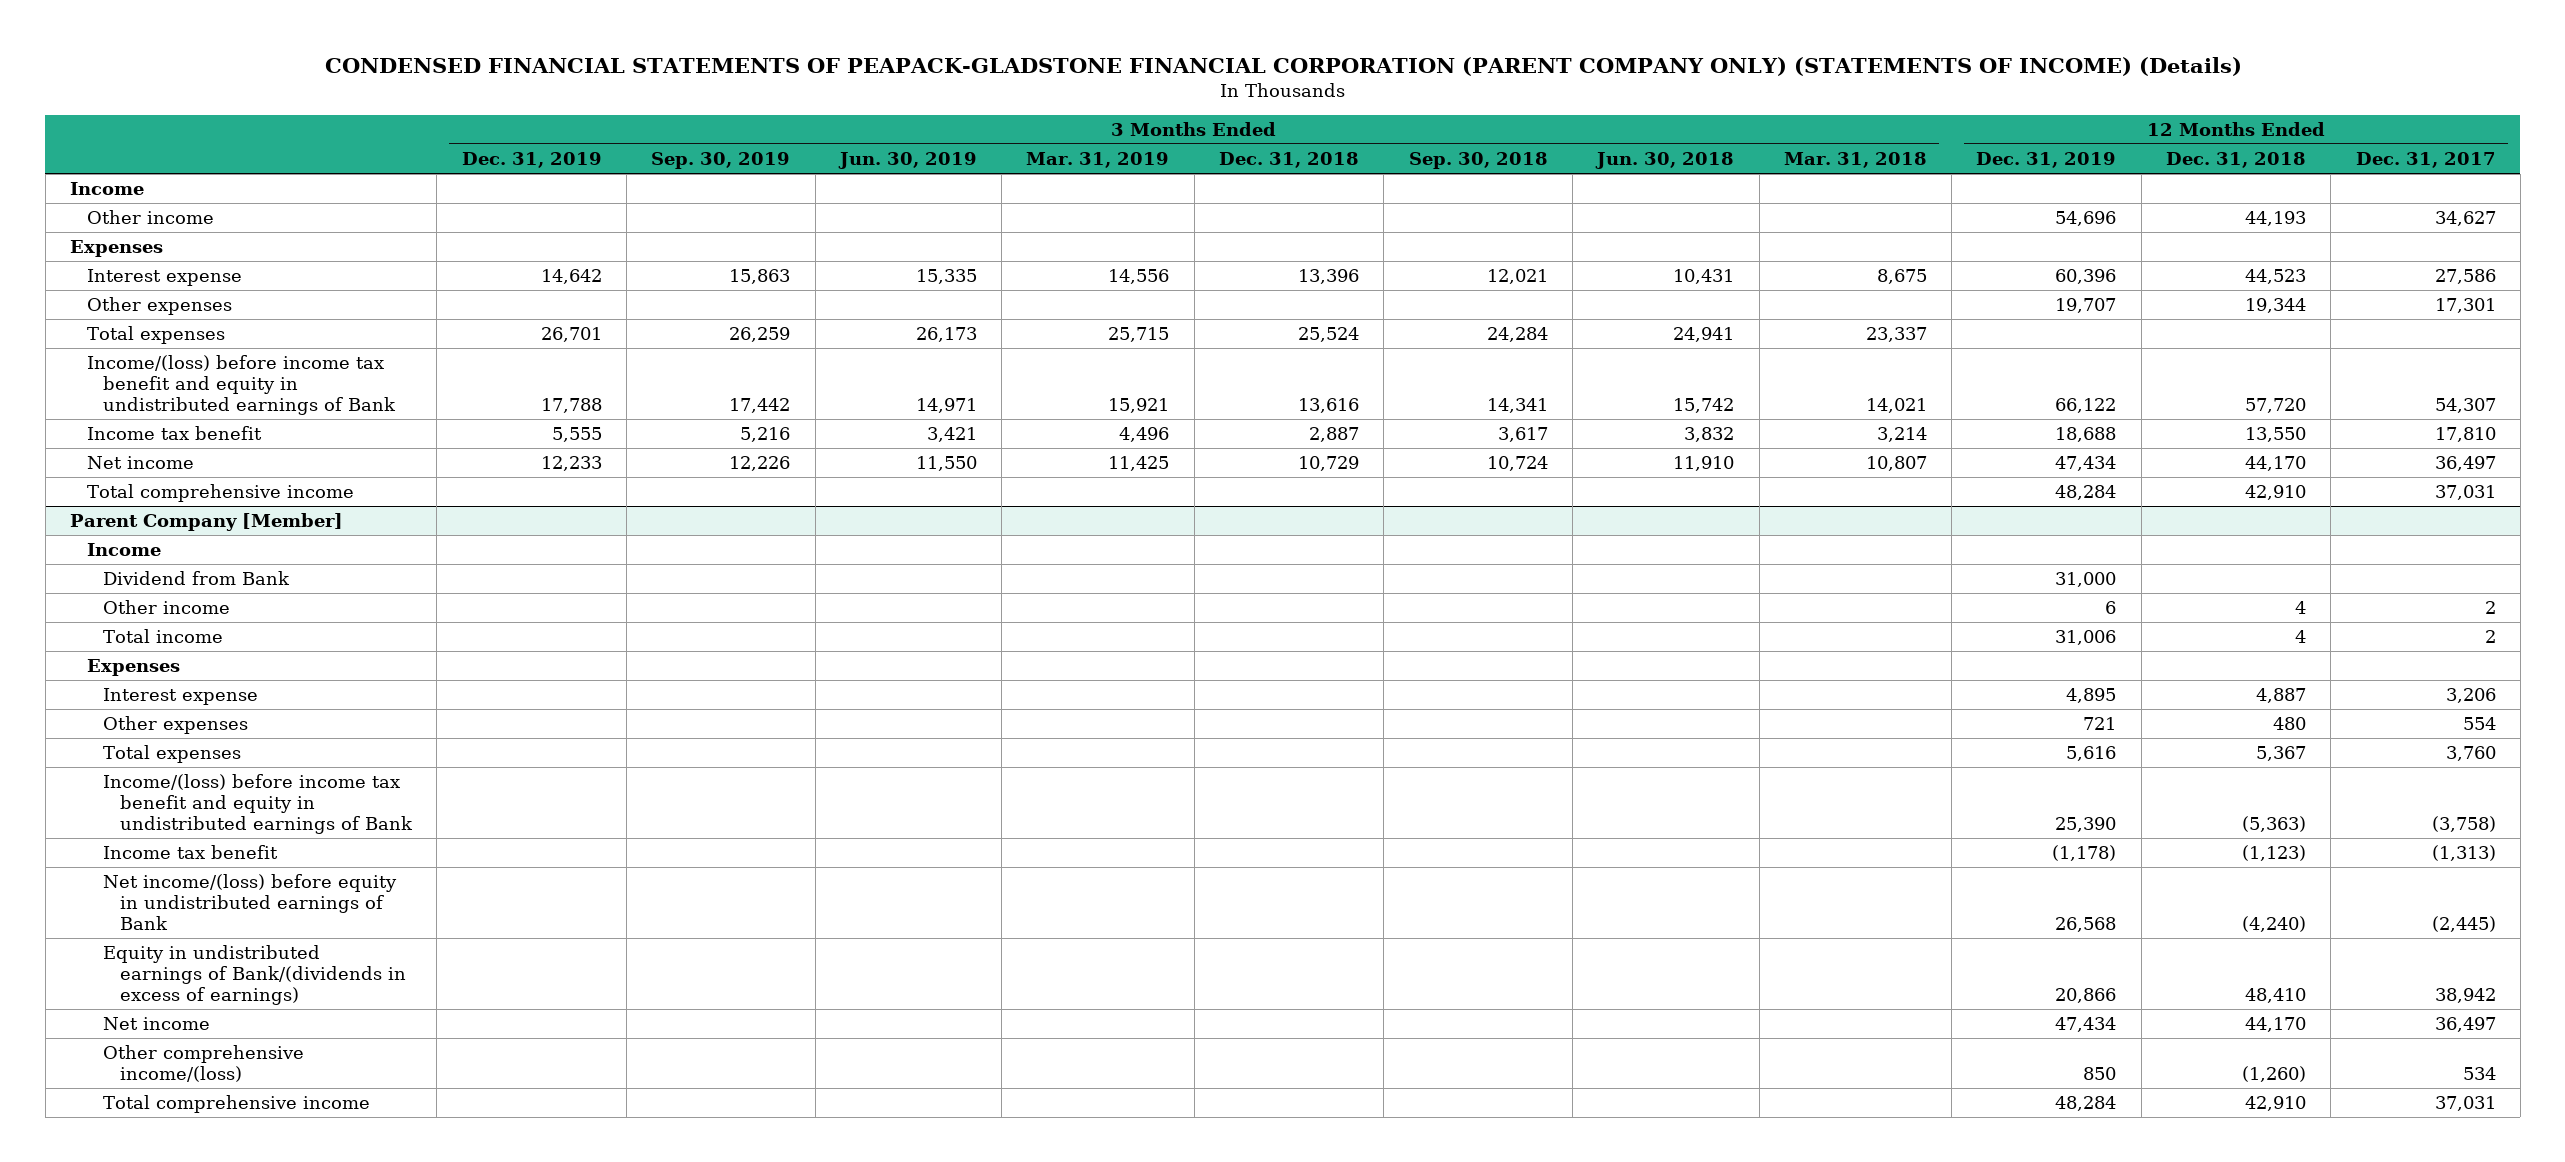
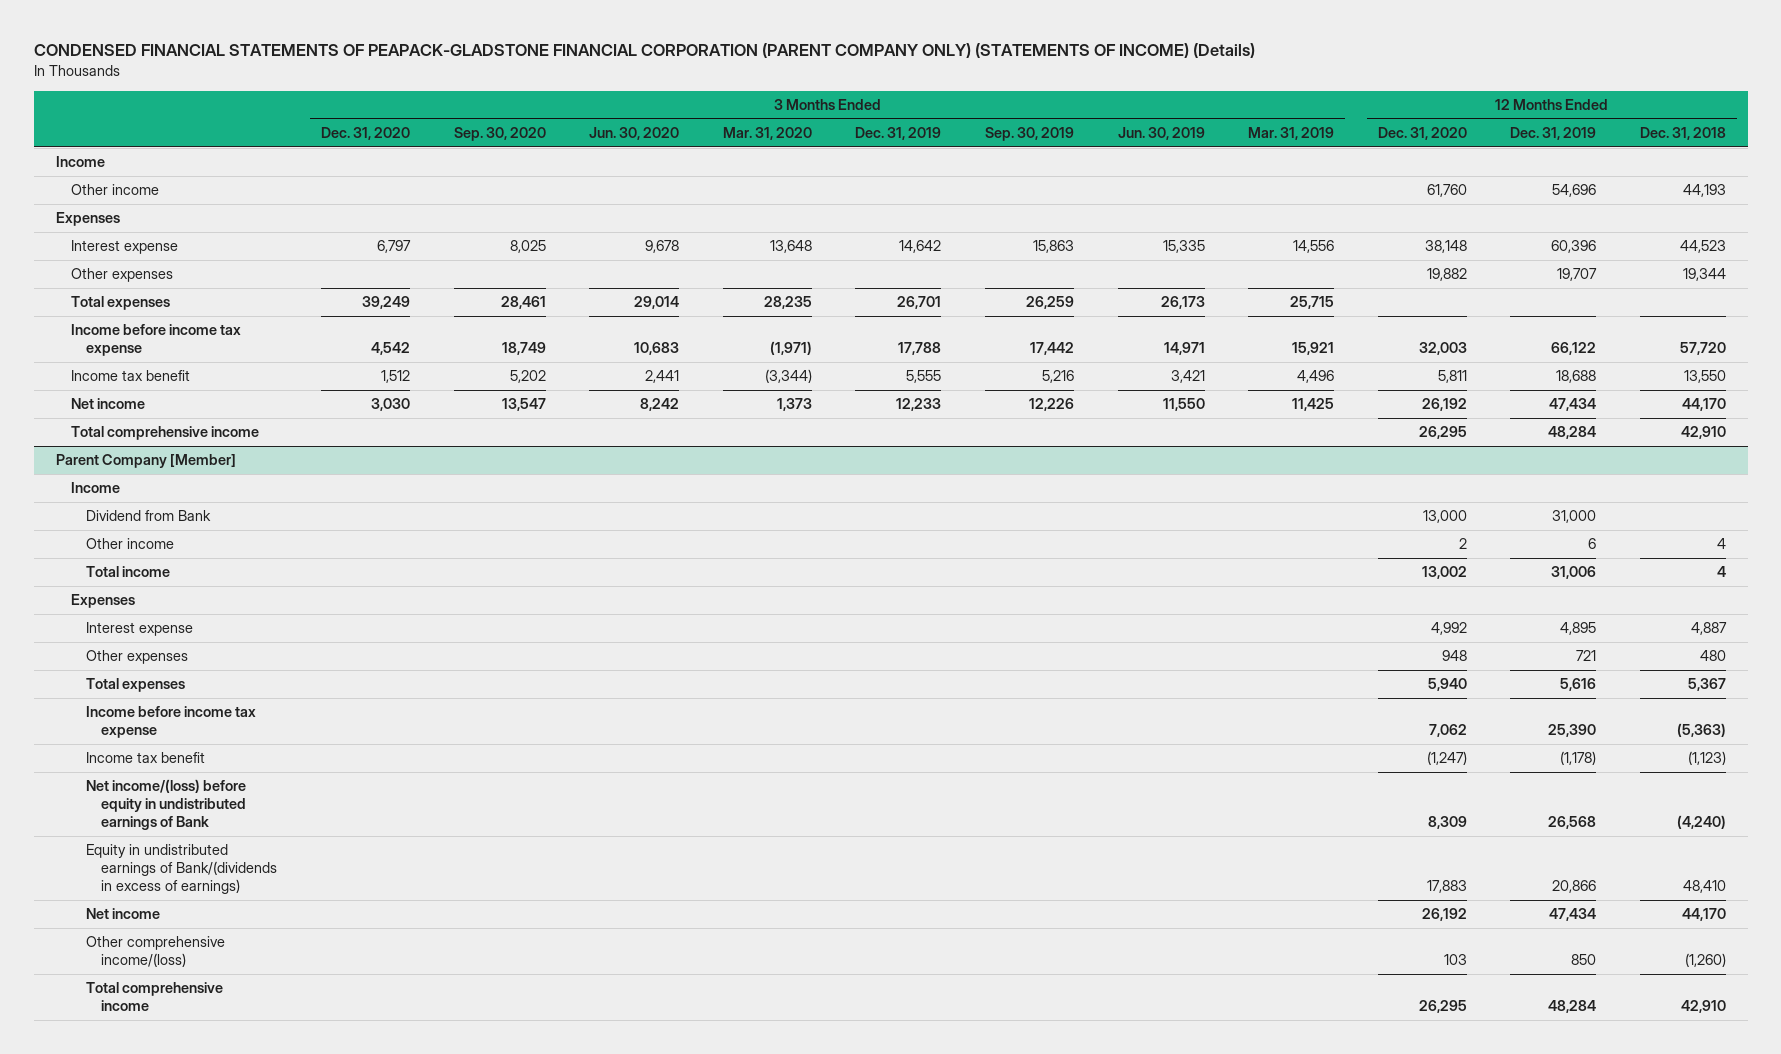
[1219,151,1360,168] Dec. 31, 2018 -> none
[1408,151,1548,169] Sep. 30, 2018 -> none
[1595,151,1735,169] Jun. 30, 2018 -> none
[1783,151,1927,168] Mar. 31, 2018 -> none
[2355,151,2496,168] Dec. 31, 2017 -> none
none -> [320,127,410,141] Dec. 31, 2020
none -> [453,127,546,142] Sep. 30, 2020
none -> [589,127,680,141] Jun. 30, 2020
none -> [722,127,812,141] Mar. 31, 2020
none -> [1377,127,1467,141] Dec. 31, 2020
[86,355,397,415] Income/(loss) before income tax benefit and equity in undistributed earnings of Bank -> [70,324,241,357] Income before income tax expense
[103,774,414,834] Income/(loss) before income tax benefit and equity in undistributed earnings of Bank -> [86,706,257,739] Income before income tax expense

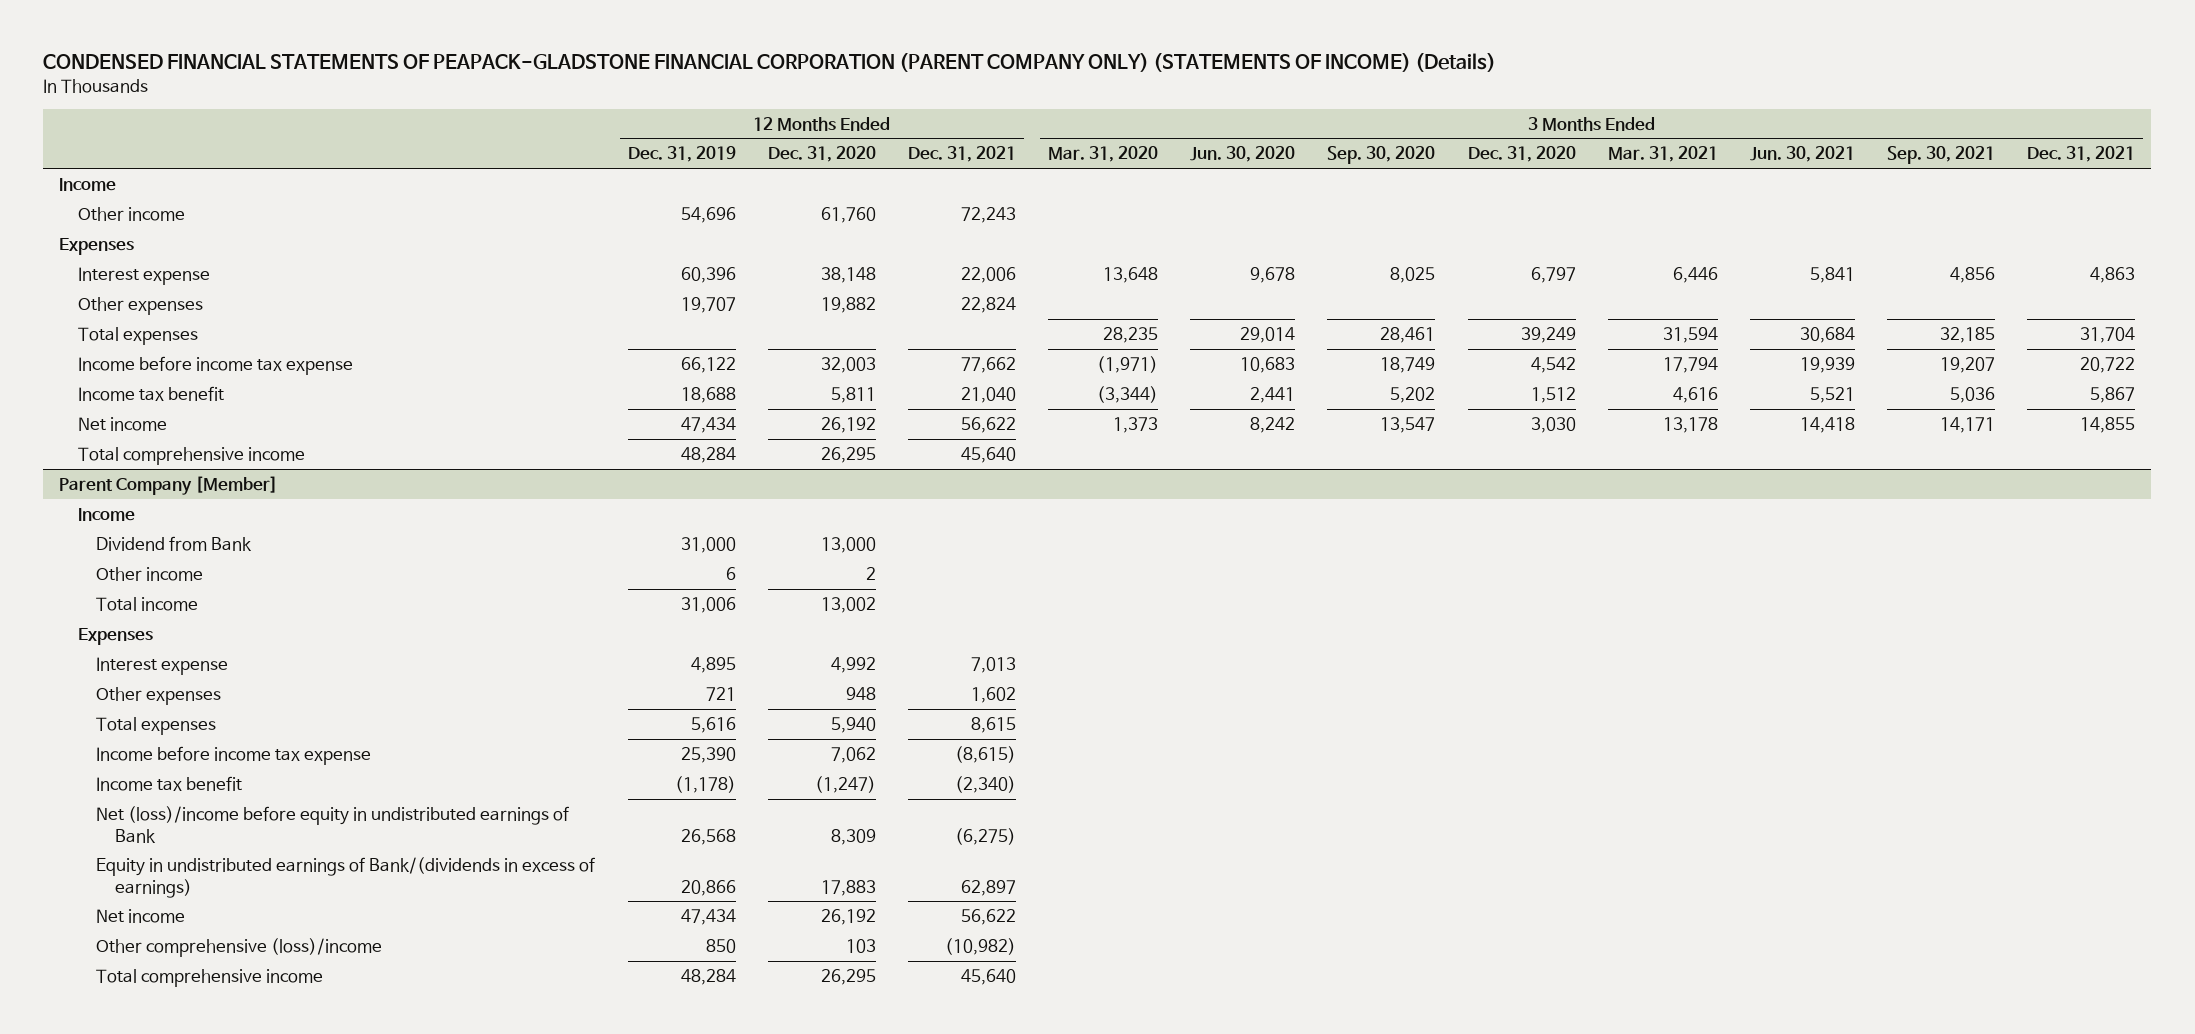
[855,127,942,141] Dec. 31, 2019 -> none
[984,127,1074,142] Sep. 30, 2019 -> none
[1117,127,1205,141] Jun. 30, 2019 -> none
[1248,127,1335,141] Mar. 31, 2019 -> none
[1639,127,1726,141] Dec. 31, 2018 -> none
none -> [907,146,1016,163] Dec. 31, 2021
none -> [1607,146,1718,163] Mar. 31, 2021
none -> [1750,146,1856,163] Jun. 30, 2021
none -> [1887,146,1996,165] Sep. 30, 2021
none -> [2027,146,2136,163] Dec. 31, 2021
[86,779,247,831] Net income/(loss) before equity in undistributed earnings of Bank -> [96,805,570,843] Net (loss)/income before equity in undistributed earnings of Bank
[86,936,226,968] Other comprehensive income/(loss) -> [96,937,383,957] Other comprehensive (loss)/income

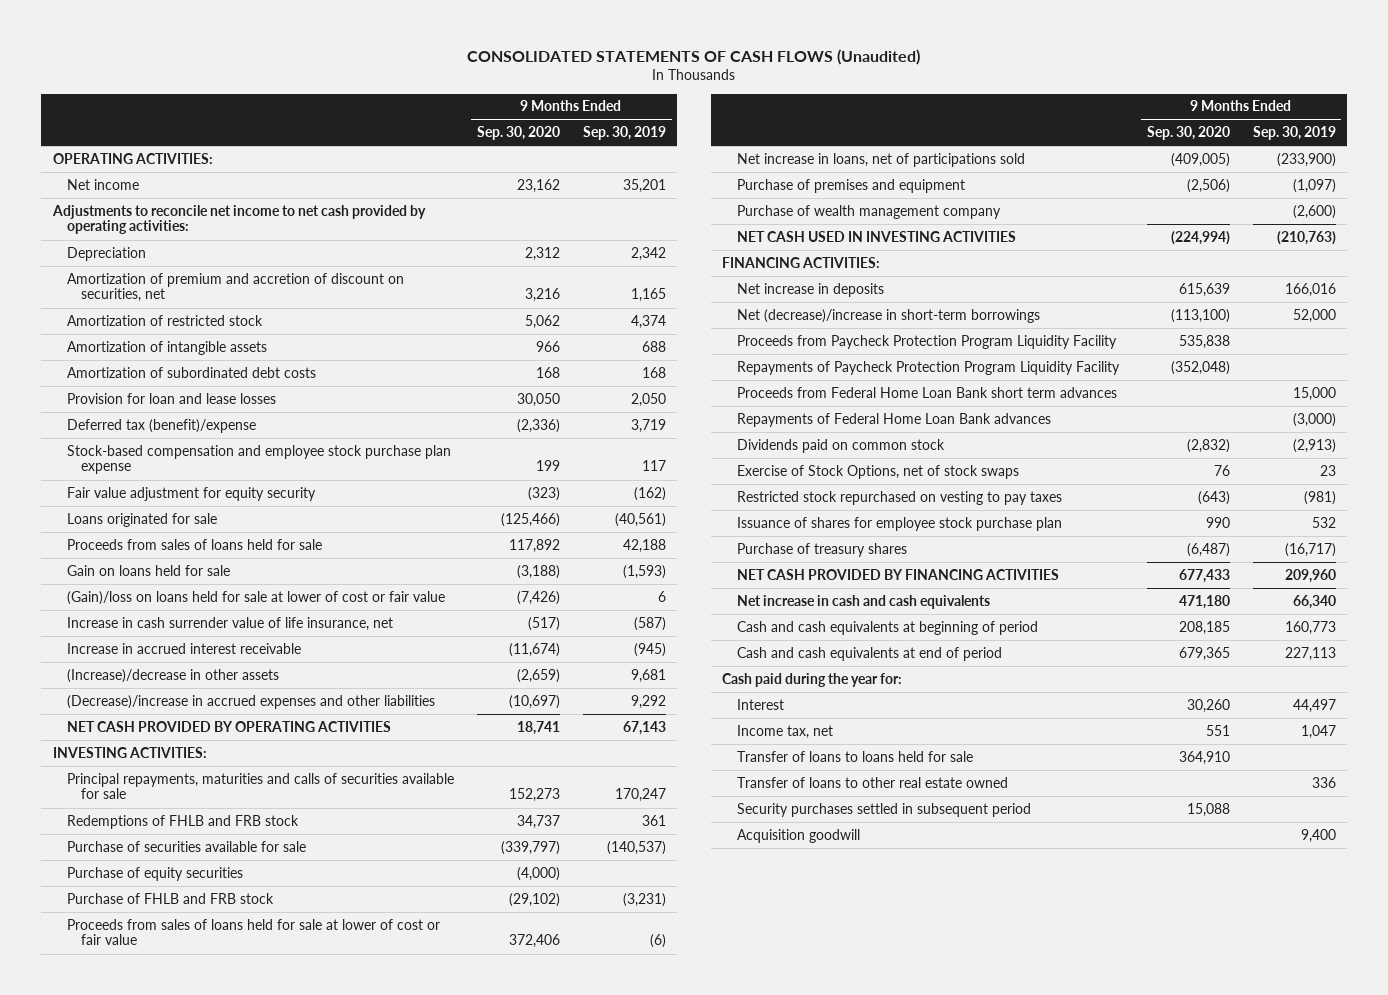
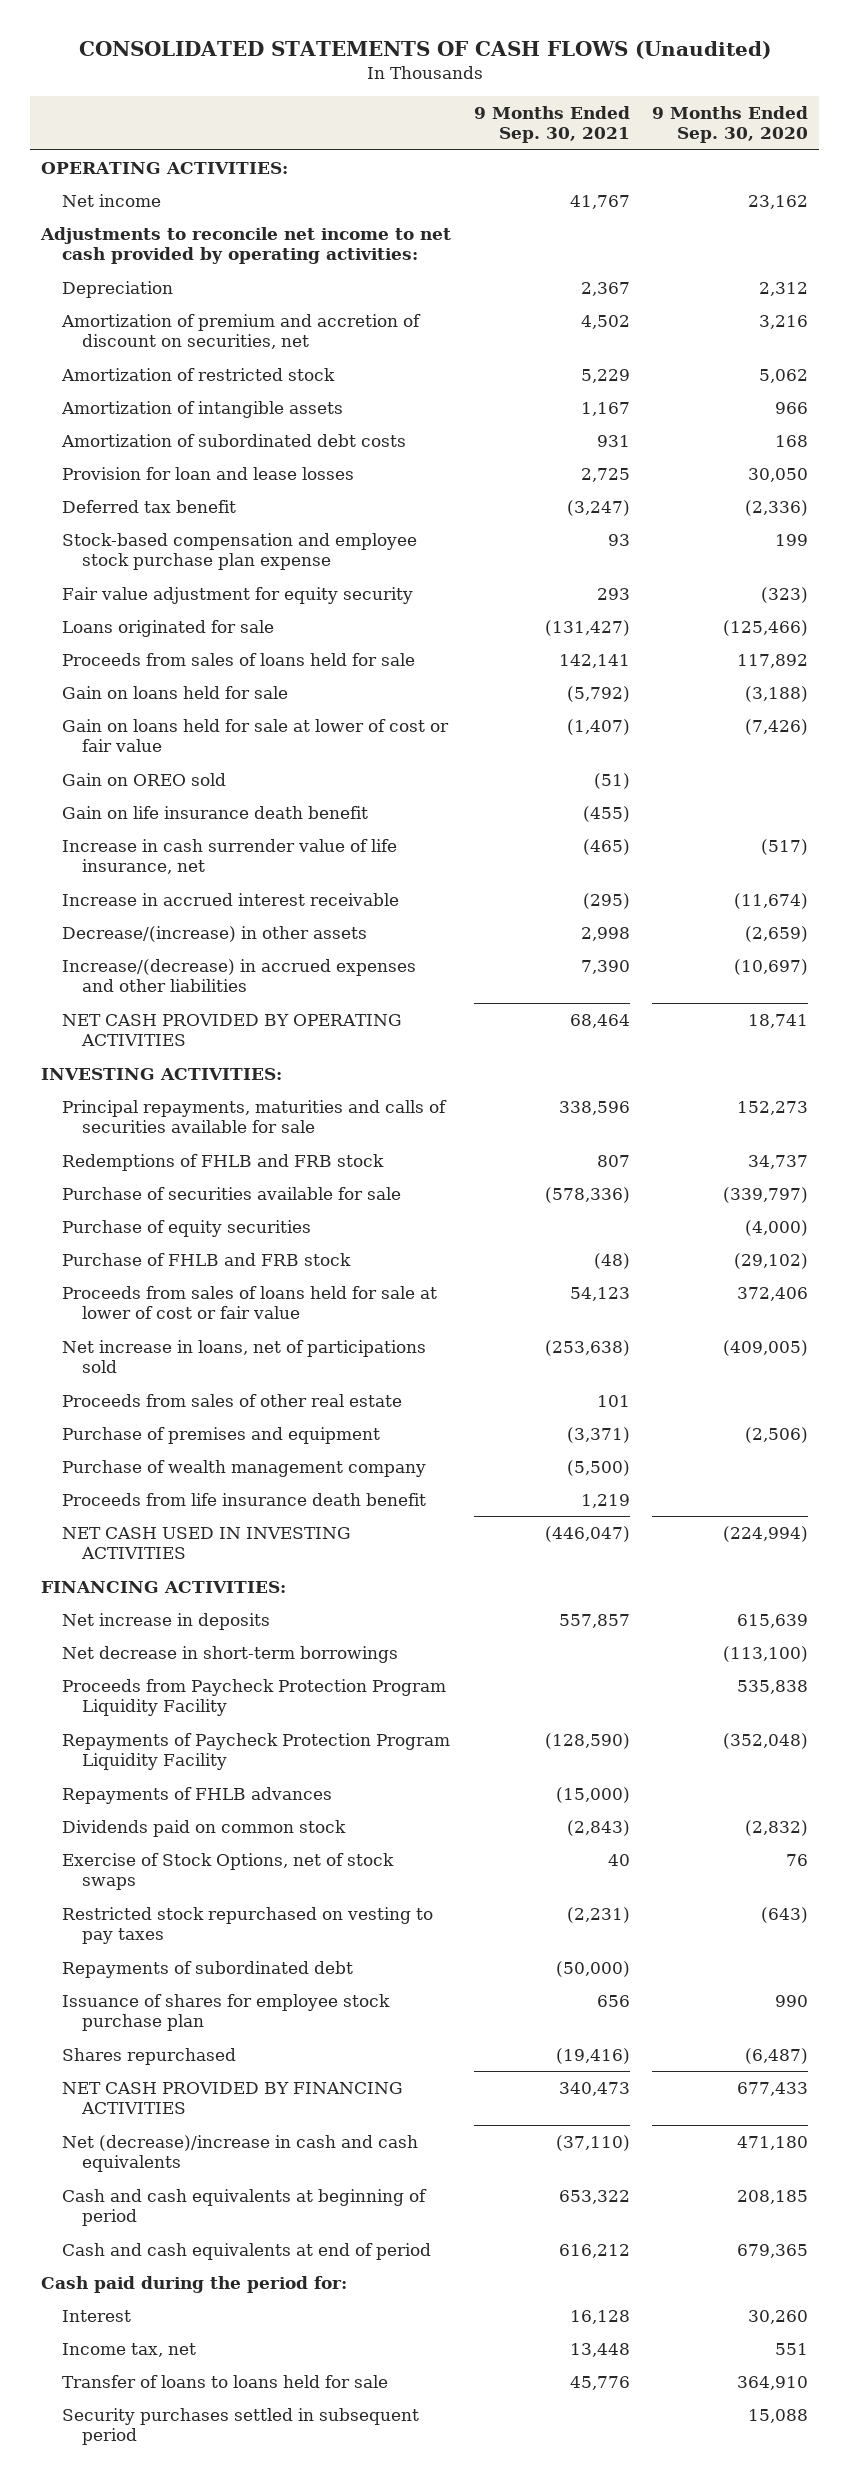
[582,126,666,141] Sep. 30, 2019 -> none
none -> [473,105,630,144] 9 Months Ended Sep. 30, 2021
[66,418,256,433] Deferred tax (benefit)/expense -> [61,499,236,513] Deferred tax benefit
[66,590,445,605] (Gain)/loss on loans held for sale at lower of cost or fair value -> [61,718,449,753] Gain on loans held for sale at lower of cost or fair value
none -> [61,772,226,786] Gain on OREO sold
none -> [61,805,368,819] Gain on life insurance death benefit
[66,668,279,683] (Increase)/decrease in other assets -> [61,925,367,942] Decrease/(increase) in other assets
[66,694,435,709] (Decrease)/increase in accrued expenses and other liabilities -> [61,958,416,993] Increase/(decrease) in accrued expenses and other liabilities
none -> [61,1393,402,1407] Proceeds from sales of other real estate
none -> [61,1492,426,1506] Proceeds from life insurance death benefit
[736,308,1040,323] Net (decrease)/increase in short-term borrowings -> [61,1645,398,1663] Net decrease in short-term borrowings
[736,386,1117,398] Proceeds from Federal Home Loan Bank short term advances -> none
[736,412,1051,427] Repayments of Federal Home Loan Bank advances -> [61,1786,332,1804] Repayments of FHLB advances
none -> [61,1960,353,1978] Repayments of subordinated debt
[736,542,907,557] Purchase of treasury shares -> [61,2047,236,2065] Shares repurchased
[736,594,990,609] Net increase in cash and cash equivalents -> [61,2134,418,2173] Net (decrease)/increase in cash and cash equivalents
[722,672,903,687] Cash paid during the year for: -> [41,2275,348,2293] Cash paid during the period for:
[736,776,1008,788] Transfer of loans to other real estate owned -> none
[736,828,860,843] Acquisition goodwill -> none

